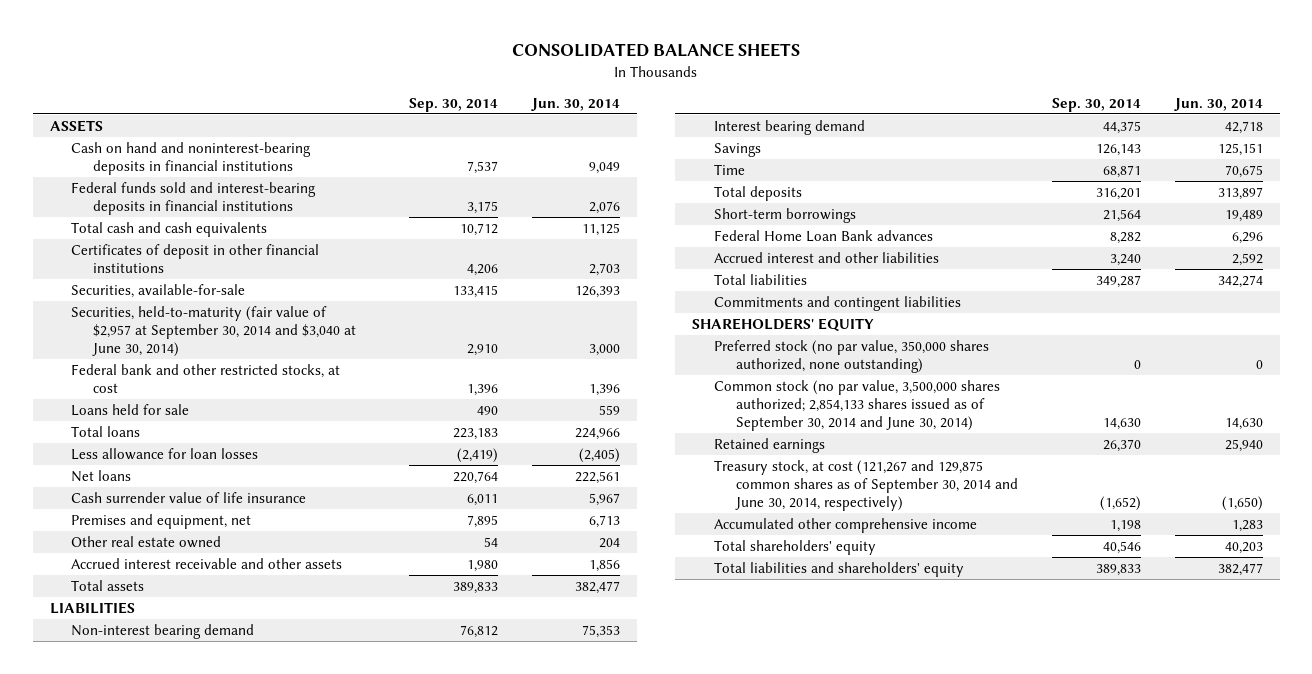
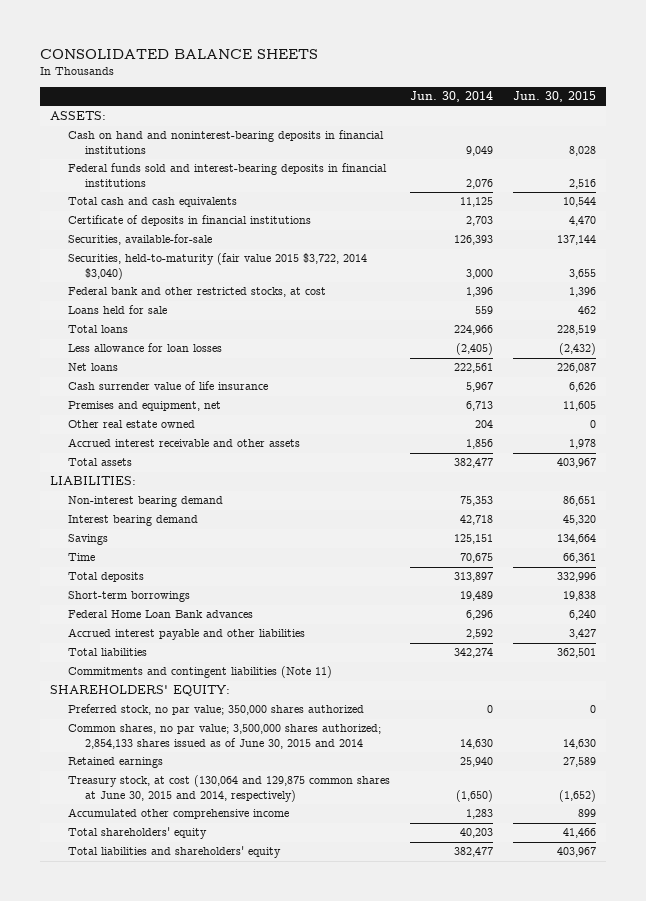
[409,97,499,112] Sep. 30, 2014 -> none
none -> [513,91,597,103] Jun. 30, 2015
[49,119,103,132] ASSETS -> [50,111,107,121] ASSETS:
[71,243,320,274] Certificates of deposit in other financial institutions -> [67,215,311,227] Certificate of deposits in financial institutions
[71,305,357,358] Securities, held-to-maturity (fair value of $2,957 at September 30, 2014 and $3,040 at June 30, 2014) -> [67,253,367,281] Securities, held-to-maturity (fair value 2015 $3,722, 2014 $3,040)
[49,601,135,614] LIABILITIES -> [50,476,137,486] LIABILITIES:
[713,251,939,263] Accrued interest and other liabilities -> [67,628,305,641] Accrued interest payable and other liabilities
[713,295,961,311] Commitments and contingent liabilities -> [67,666,332,679] Commitments and contingent liabilities (Note 11)
[691,317,874,332] SHAREHOLDERS' EQUITY -> [50,685,231,697] SHAREHOLDERS' EQUITY:
[713,339,989,374] Preferred stock (no par value, 350,000 shares authorized, none outstanding) -> [67,704,364,716] Preferred stock, no par value; 350,000 shares authorized
[713,379,1000,432] Common stock (no par value, 3,500,000 shares authorized; 2,854,133 shares issued as of September 30, 2014 and June 30, 2014) -> [67,724,381,750] Common shares, no par value; 3,500,000 shares authorized; 2,854,133 shares issued as of June 30, 2015 and 2014
[713,459,1018,512] Treasury stock, at cost (121,267 and 129,875 common shares as of September 30, 2014 and June 30, 2014, respectively) -> [67,775,390,803] Treasury stock, at cost (130,064 and 129,875 common shares at June 30, 2015 and 2014, respectively)

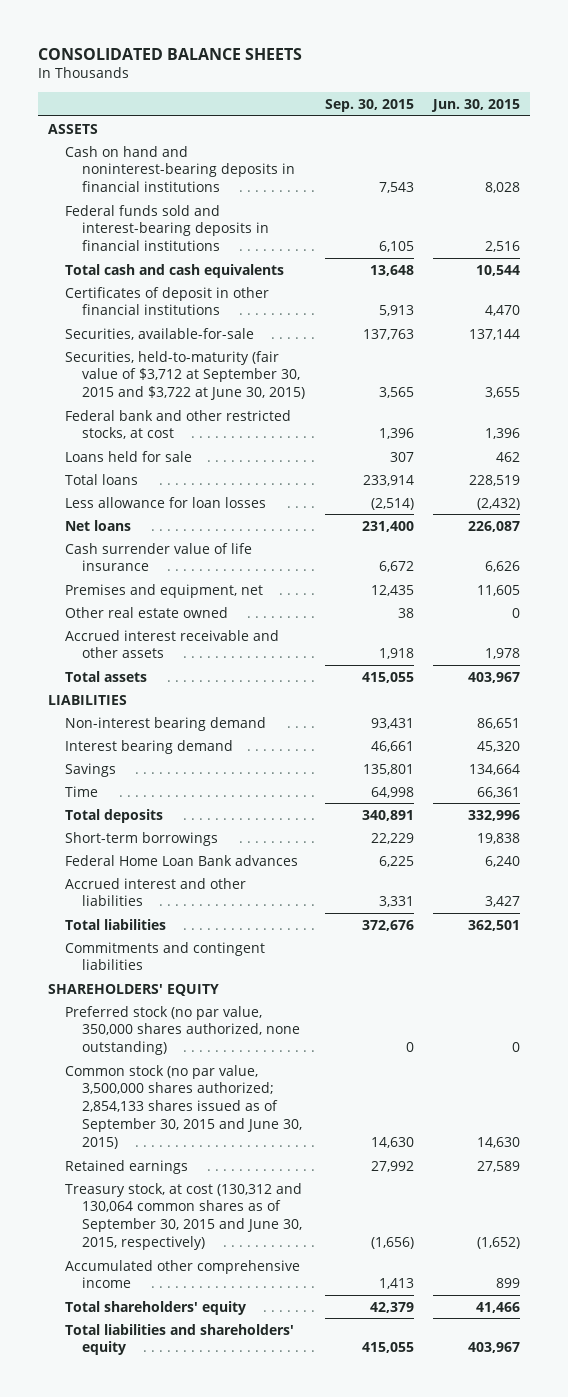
[409,91,493,103] Jun. 30, 2014 -> none
none -> [324,98,414,112] Sep. 30, 2015
[50,111,107,121] ASSETS: -> [48,123,99,134] ASSETS
[67,215,311,227] Certificate of deposits in financial institutions -> [65,286,270,316] Certificates of deposit in other financial institutions
[67,253,367,281] Securities, held-to-maturity (fair value 2015 $3,722, 2014 $3,040) -> [65,350,306,401] Securities, held-to-maturity (fair value of $3,712 at September 30, 2015 and $3,722 at June 30, 2015)
[50,476,137,486] LIABILITIES: -> [48,694,128,705] LIABILITIES
[67,628,305,641] Accrued interest payable and other liabilities -> [65,877,247,907] Accrued interest and other liabilities
[67,666,332,679] Commitments and contingent liabilities (Note 11) -> [65,941,266,971] Commitments and contingent liabilities
[50,685,231,697] SHAREHOLDERS' EQUITY: -> [48,983,220,996] SHAREHOLDERS' EQUITY
[67,704,364,716] Preferred stock, no par value; 350,000 shares authorized -> [65,1005,301,1056] Preferred stock (no par value, 350,000 shares authorized, none outstanding)
[67,724,381,750] Common shares, no par value; 3,500,000 shares authorized; 2,854,133 shares issued as of June 30, 2015 and 2014 -> [65,1064,303,1150] Common stock (no par value, 3,500,000 shares authorized; 2,854,133 shares issued as of September 30, 2015 and June 30, 2015)
[67,775,390,803] Treasury stock, at cost (130,064 and 129,875 common shares at June 30, 2015 and 2014, respectively) -> [65,1182,303,1251] Treasury stock, at cost (130,312 and 130,064 common shares as of September 30, 2015 and June 30, 2015, respectively)

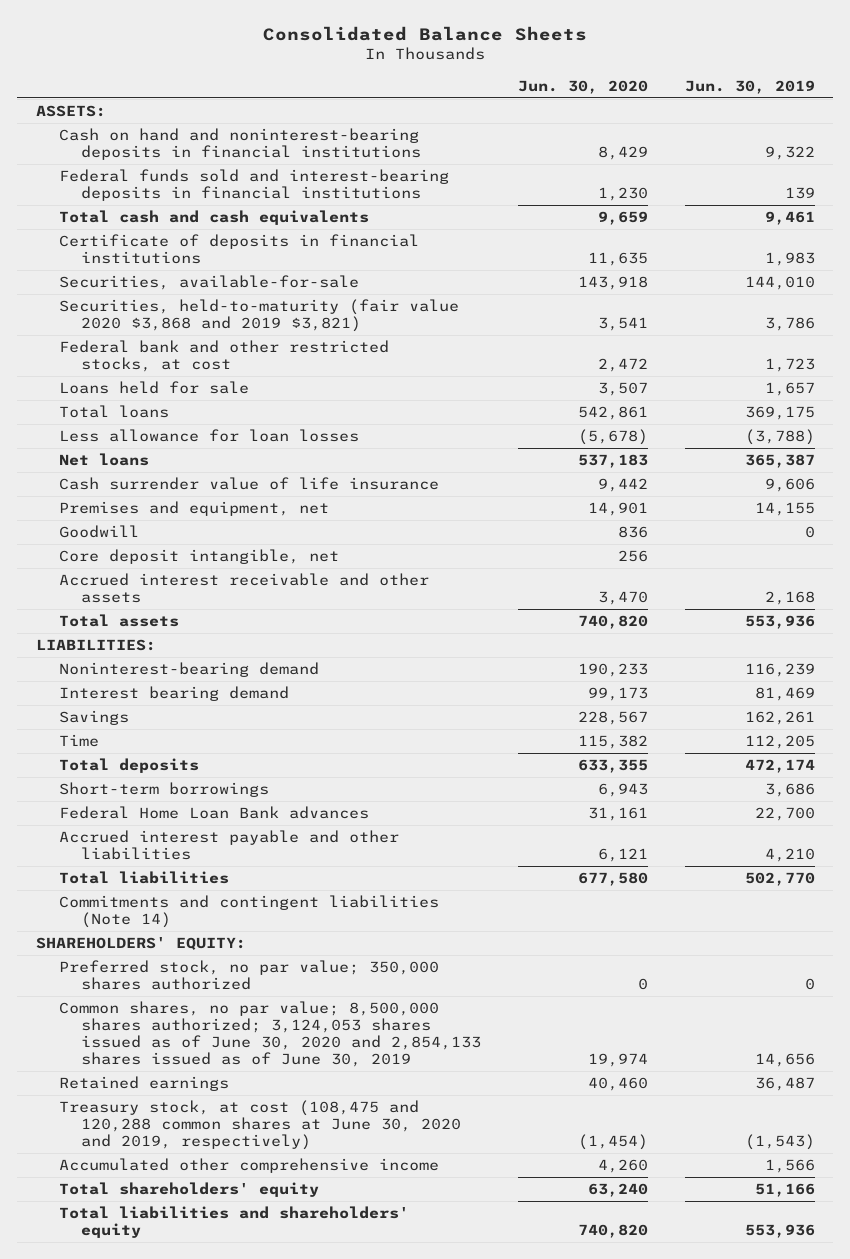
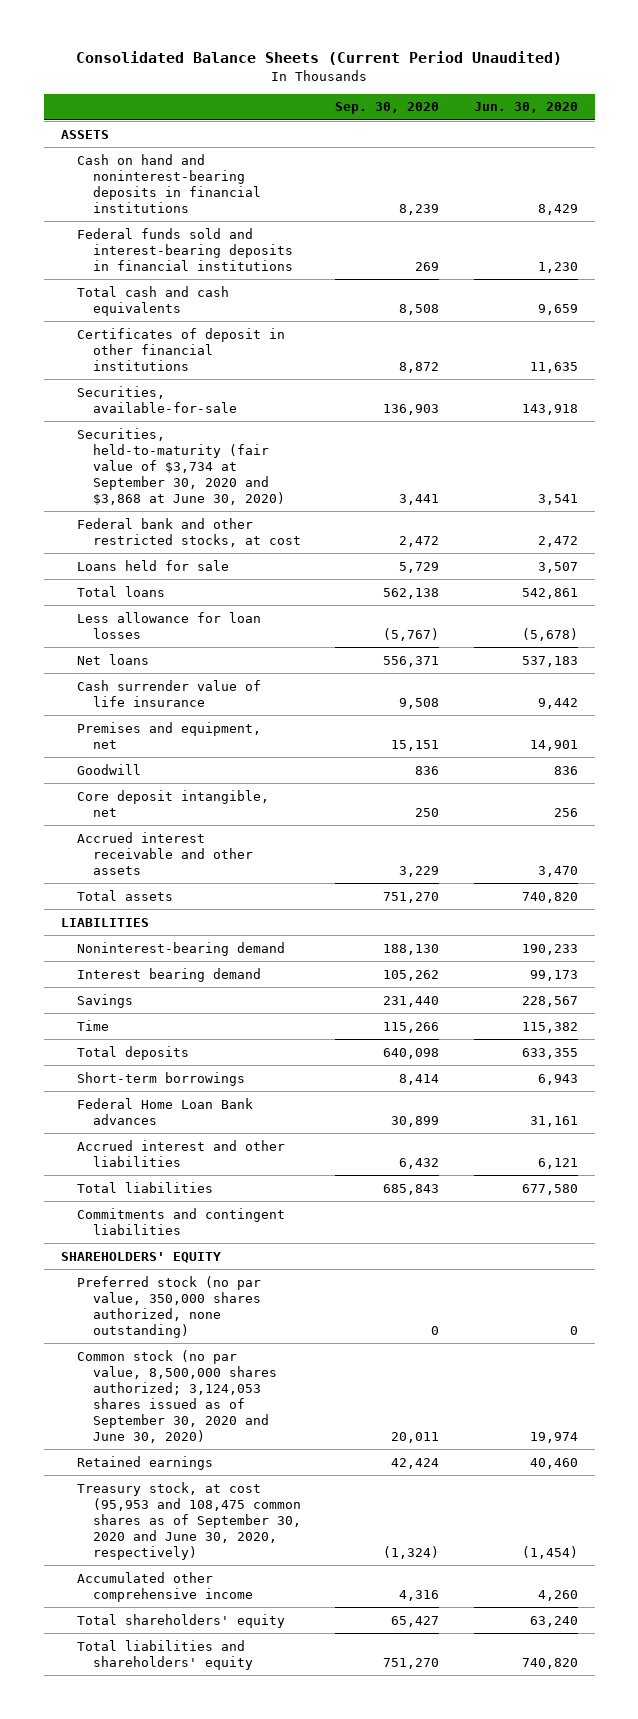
[263,25,588,41] Consolidated Balance Sheets -> [76,51,563,66] Consolidated Balance Sheets (Current Period Unaudited)
[684,79,815,94] Jun. 30, 2019 -> none
none -> [335,102,440,115] Sep. 30, 2020
[35,105,106,118] ASSETS: -> [60,129,109,139] ASSETS
[58,234,419,265] Certificate of deposits in financial institutions -> [76,327,285,371] Certificates of deposit in other financial institutions
[58,299,459,333] Securities, held-to-maturity (fair value 2020 $3,868 and 2019 $3,821) -> [76,427,285,505] Securities, held-to-maturity (fair value of $3,734 at September 30, 2020 and $3,868 at June 30, 2020)
[35,639,156,652] LIABILITIES: -> [60,917,149,927] LIABILITIES
[58,830,399,861] Accrued interest payable and other liabilities -> [76,1139,285,1167] Accrued interest and other liabilities
[58,895,439,929] Commitments and contingent liabilities (Note 14) -> [76,1207,285,1235] Commitments and contingent liabilities
[35,937,246,951] SHAREHOLDERS' EQUITY: -> [60,1251,221,1263] SHAREHOLDERS' EQUITY
[58,960,439,991] Preferred stock, no par value; 350,000 shares authorized -> [76,1275,261,1338] Preferred stock (no par value, 350,000 shares authorized, none outstanding)
[58,1001,482,1068] Common shares, no par value; 8,500,000 shares authorized; 3,124,053 shares issued as of June 30, 2020 and 2,854,133 shares issued as of June 30, 2019 -> [76,1349,277,1443] Common stock (no par value, 8,500,000 shares authorized; 3,124,053 shares issued as of September 30, 2020 and June 30, 2020)
[58,1100,462,1151] Treasury stock, at cost (108,475 and 120,288 common shares at June 30, 2020 and 2019, respectively) -> [76,1481,301,1560] Treasury stock, at cost (95,953 and 108,475 common shares as of September 30, 2020 and June 30, 2020, respectively)

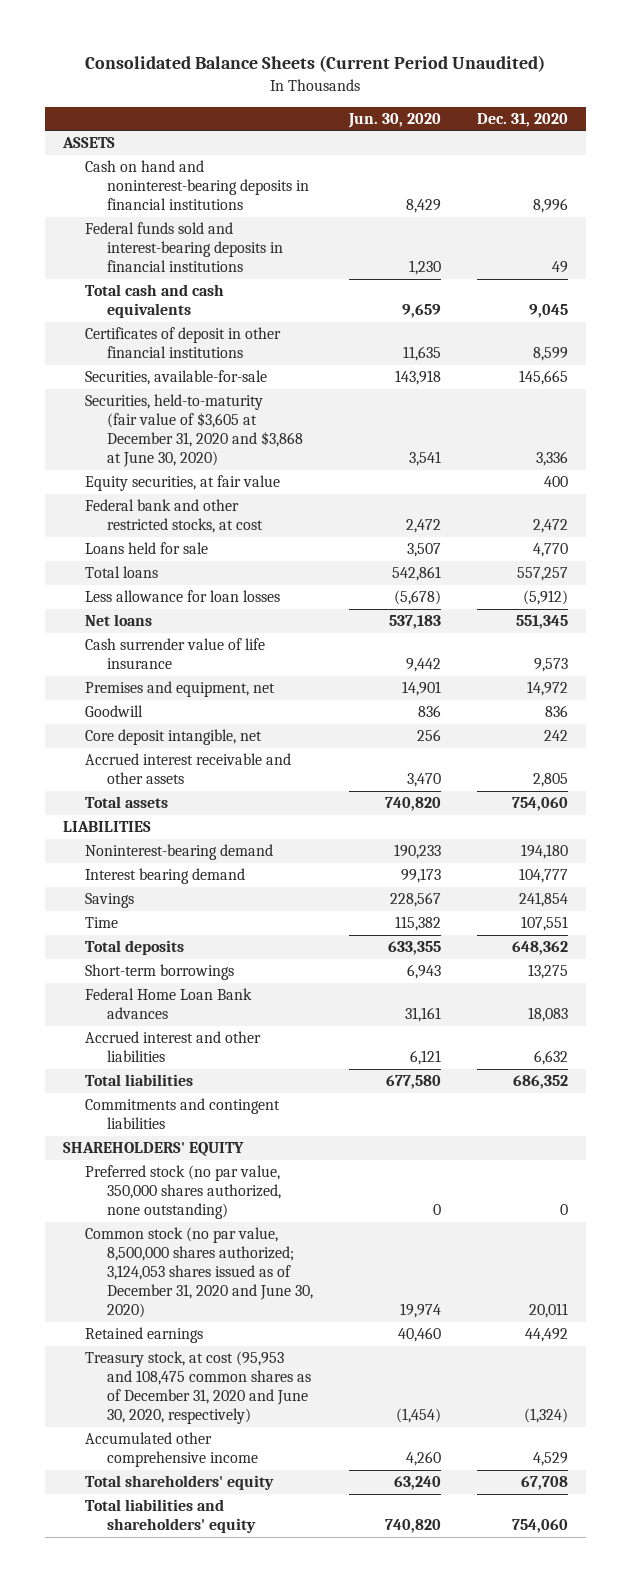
[335,102,440,115] Sep. 30, 2020 -> none
none -> [476,112,568,127] Dec. 31, 2020
[76,427,285,505] Securities, held-to-maturity (fair value of $3,734 at September 30, 2020 and $3,868 at June 30, 2020) -> [84,394,304,468] Securities, held-to-maturity (fair value of $3,605 at December 31, 2020 and $3,868 at June 30, 2020)
none -> [84,475,280,492] Equity securities, at fair value
[76,1349,277,1443] Common stock (no par value, 8,500,000 shares authorized; 3,124,053 shares issued as of September 30, 2020 and June 30, 2020) -> [84,1227,314,1319] Common stock (no par value, 8,500,000 shares authorized; 3,124,053 shares issued as of December 31, 2020 and June 30, 2020)
[76,1481,301,1560] Treasury stock, at cost (95,953 and 108,475 common shares as of September 30, 2020 and June 30, 2020, respectively) -> [84,1351,312,1425] Treasury stock, at cost (95,953 and 108,475 common shares as of December 31, 2020 and June 30, 2020, respectively)

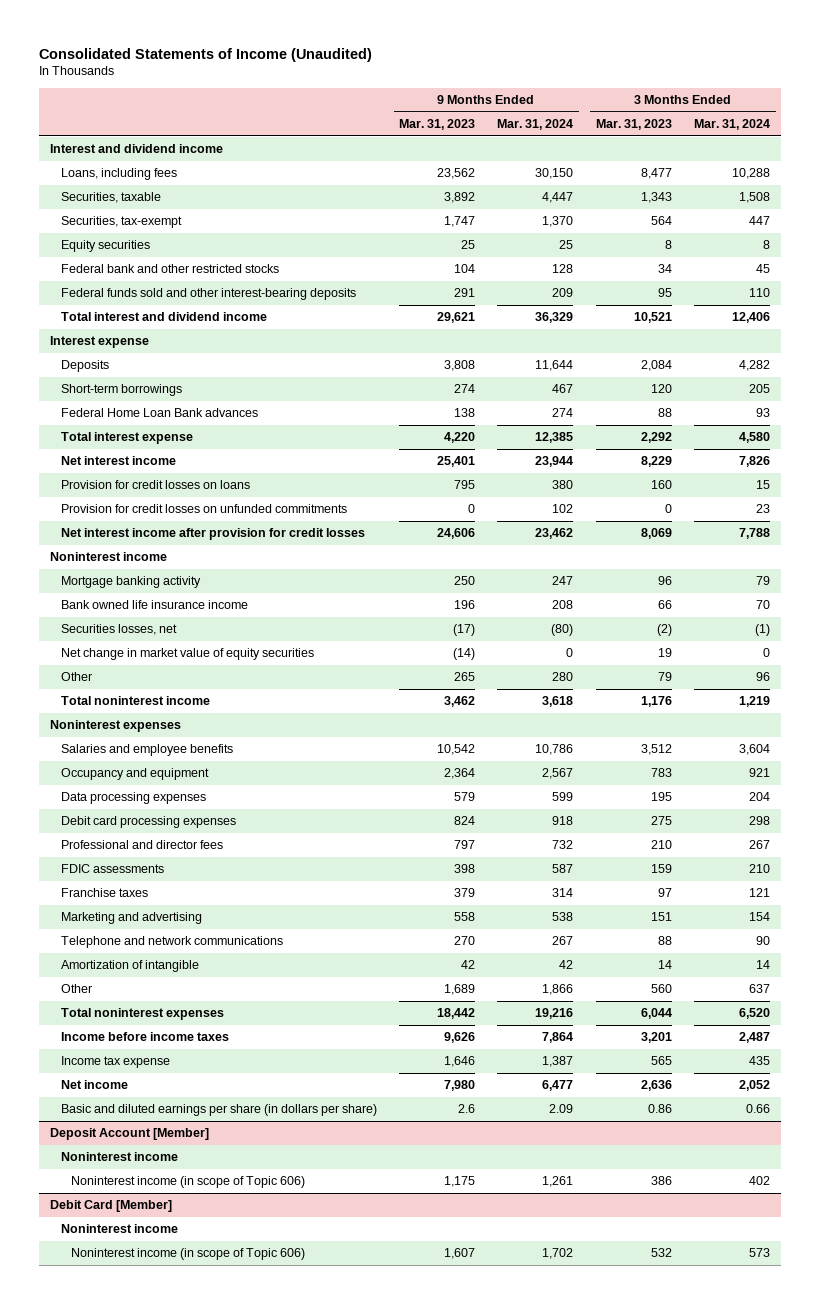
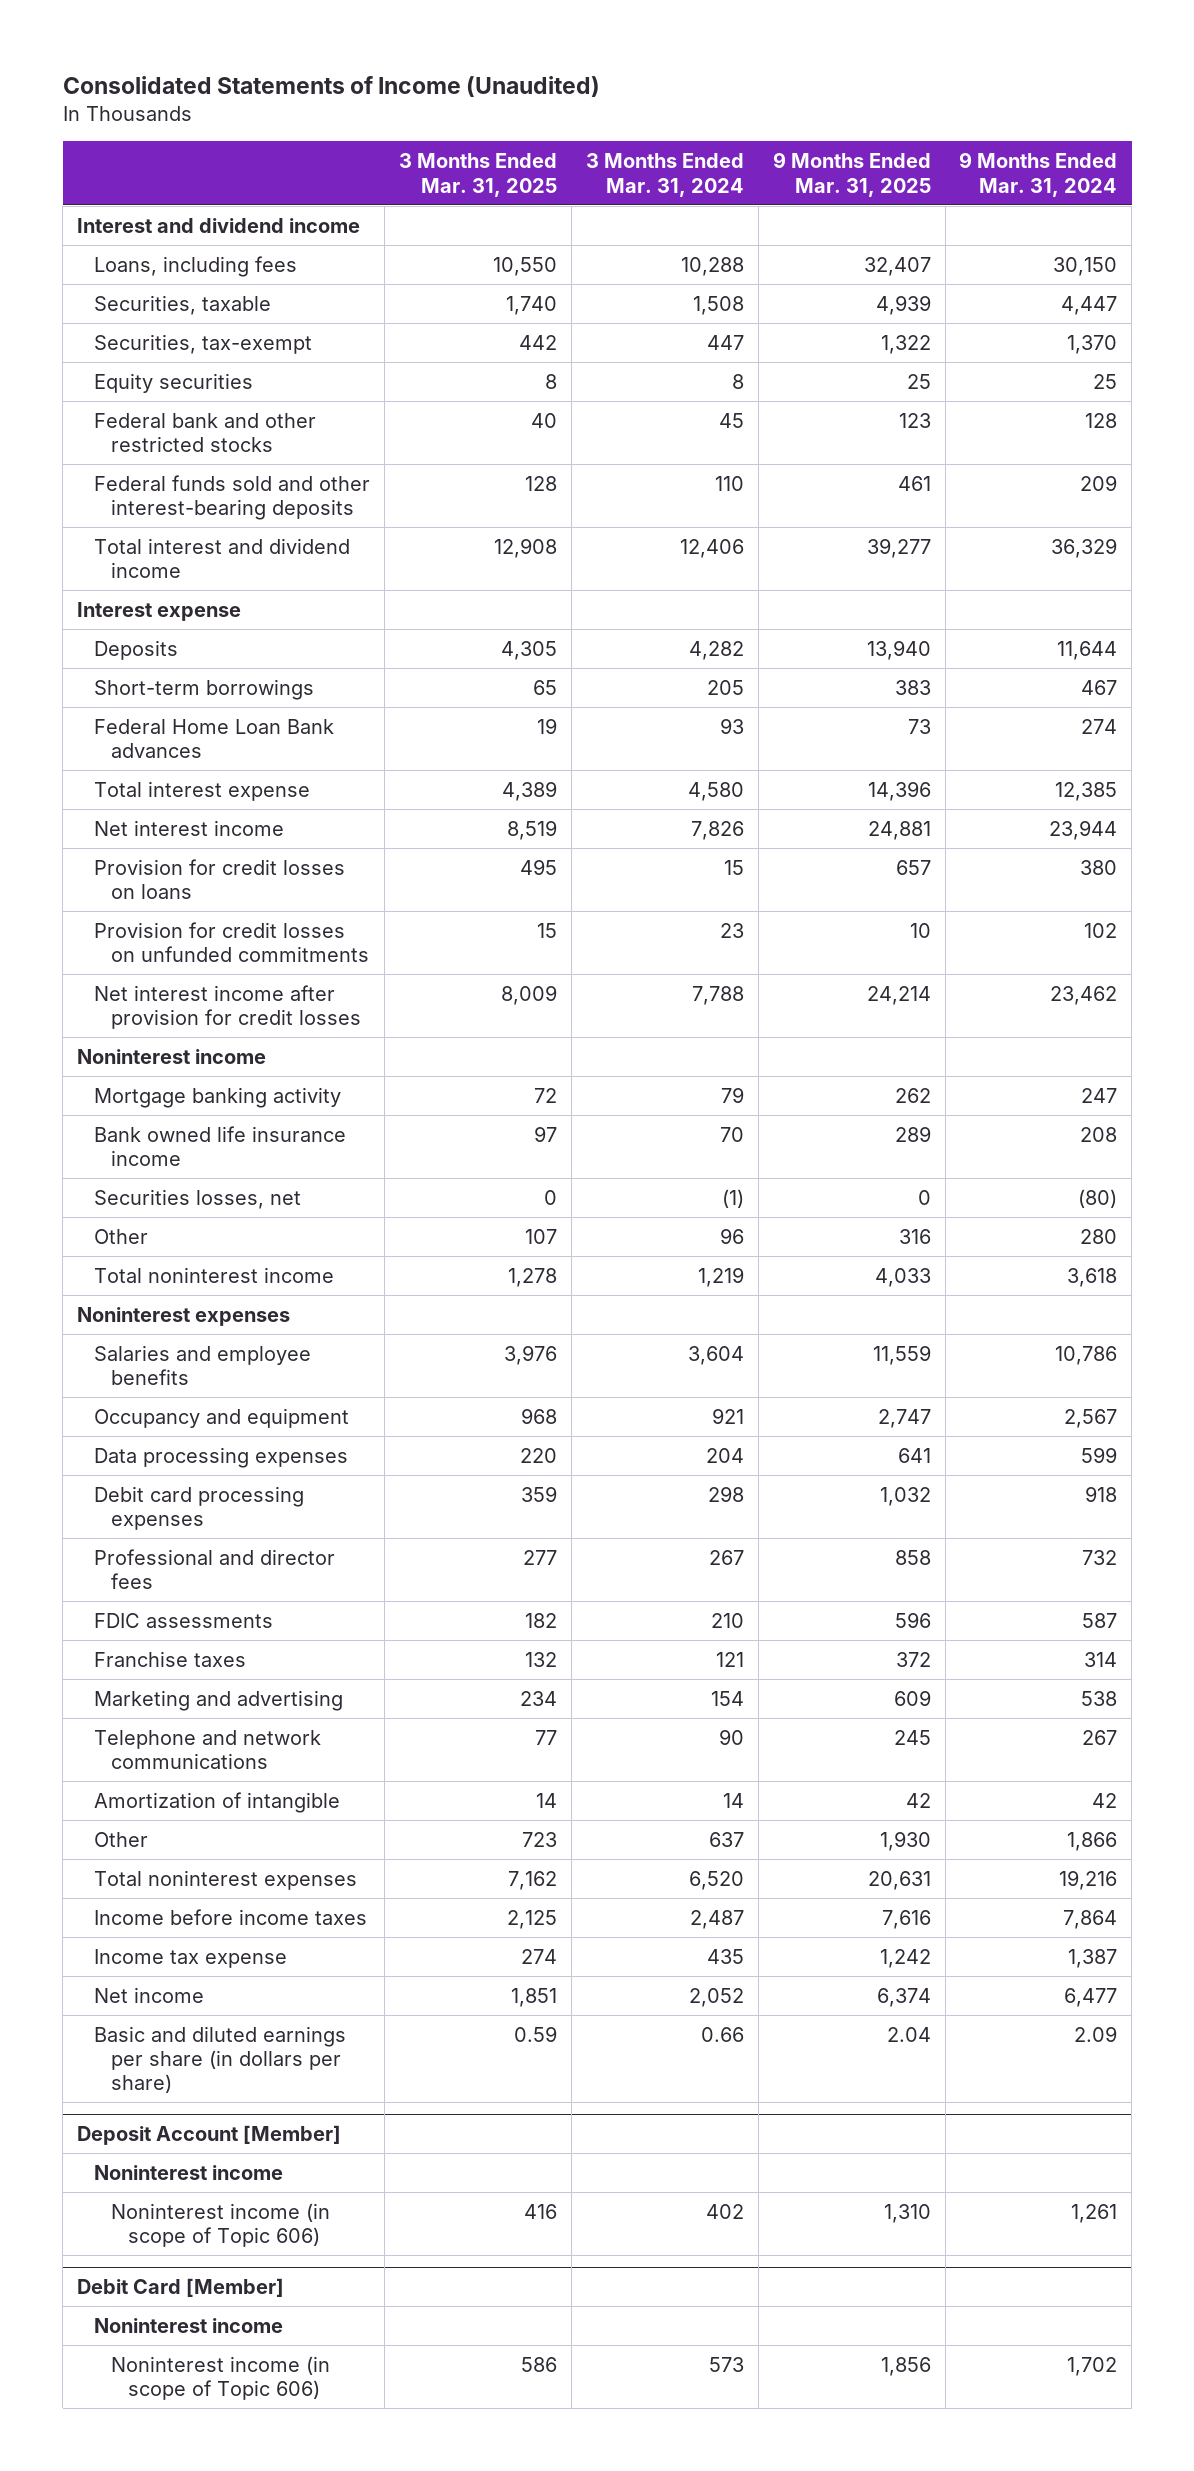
[399,118,476,130] Mar. 31, 2023 -> none
[595,118,672,130] Mar. 31, 2023 -> none
none -> [398,153,557,197] 3 Months Ended Mar. 31, 2025
none -> [772,152,931,197] 9 Months Ended Mar. 31, 2025
[60,648,314,661] Net change in market value of equity securities -> none

